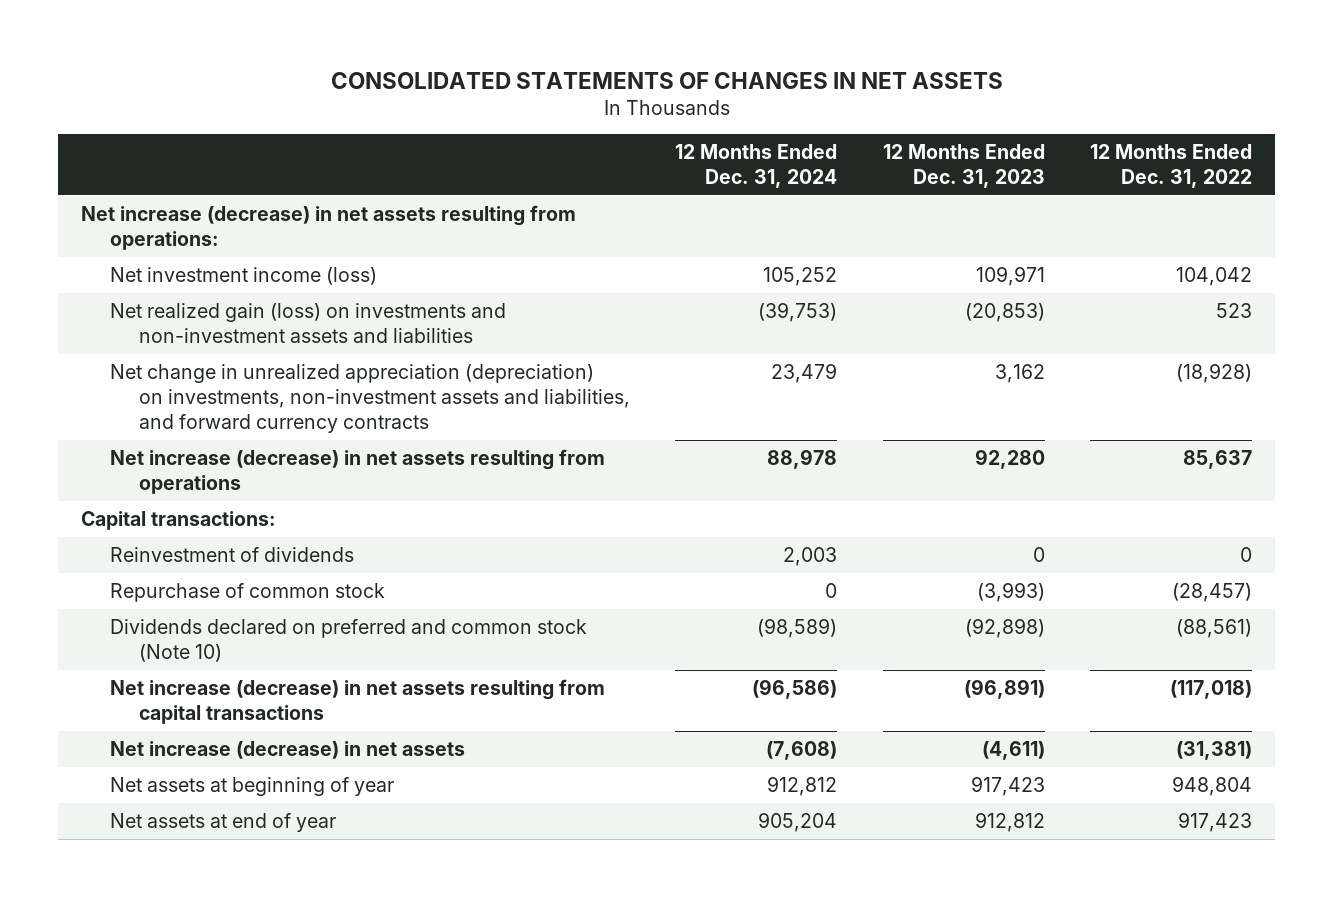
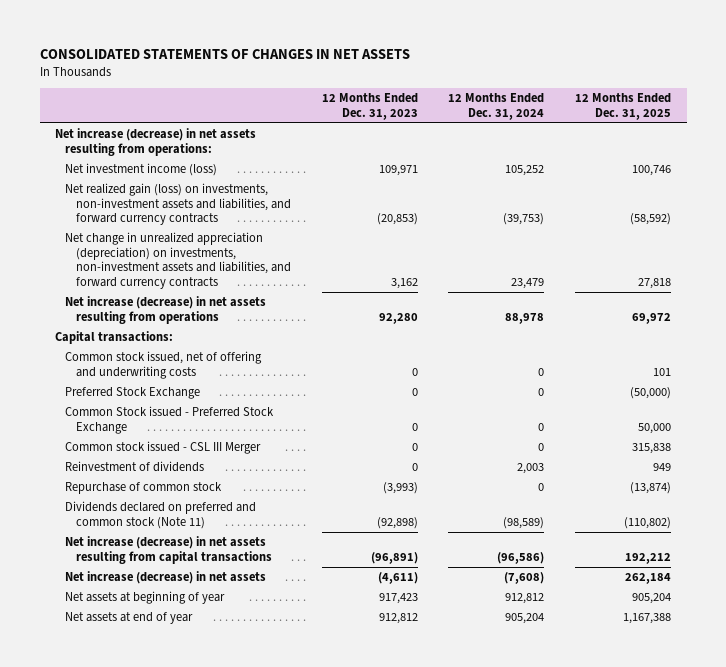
[1090,144,1253,189] 12 Months Ended Dec. 31, 2022 -> none
none -> [575,93,672,120] 12 Months Ended Dec. 31, 2025
[110,302,507,343] Net realized gain (loss) on investments and non-investment assets and liabilities -> [65,183,291,226] Net realized gain (loss) on investments, non-investment assets and liabilities, and forward currency contracts
none -> [65,351,263,379] Common stock issued, net of offering and underwriting costs
none -> [65,387,201,400] Preferred Stock Exchange
none -> [65,406,275,434] Common Stock issued - Preferred Stock Exchange
none -> [65,441,262,455] Common stock issued - CSL III Merger
[110,618,588,662] Dividends declared on preferred and common stock (Note 10) -> [65,501,257,529] Dividends declared on preferred and common stock (Note 11)

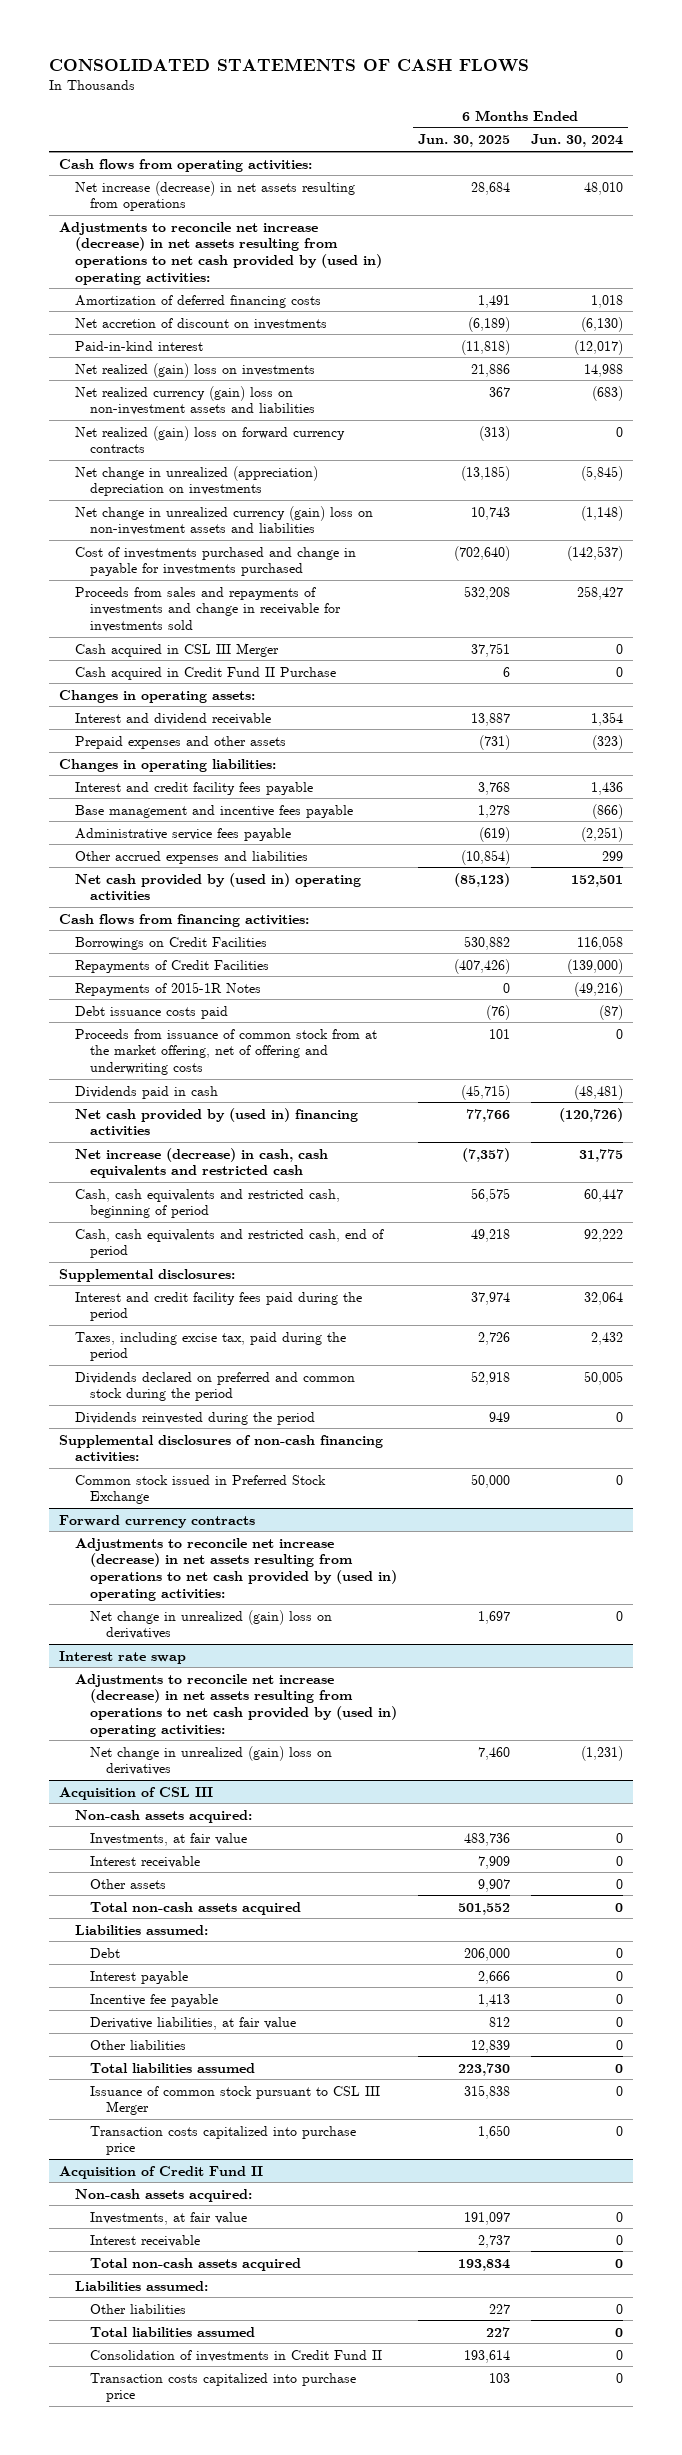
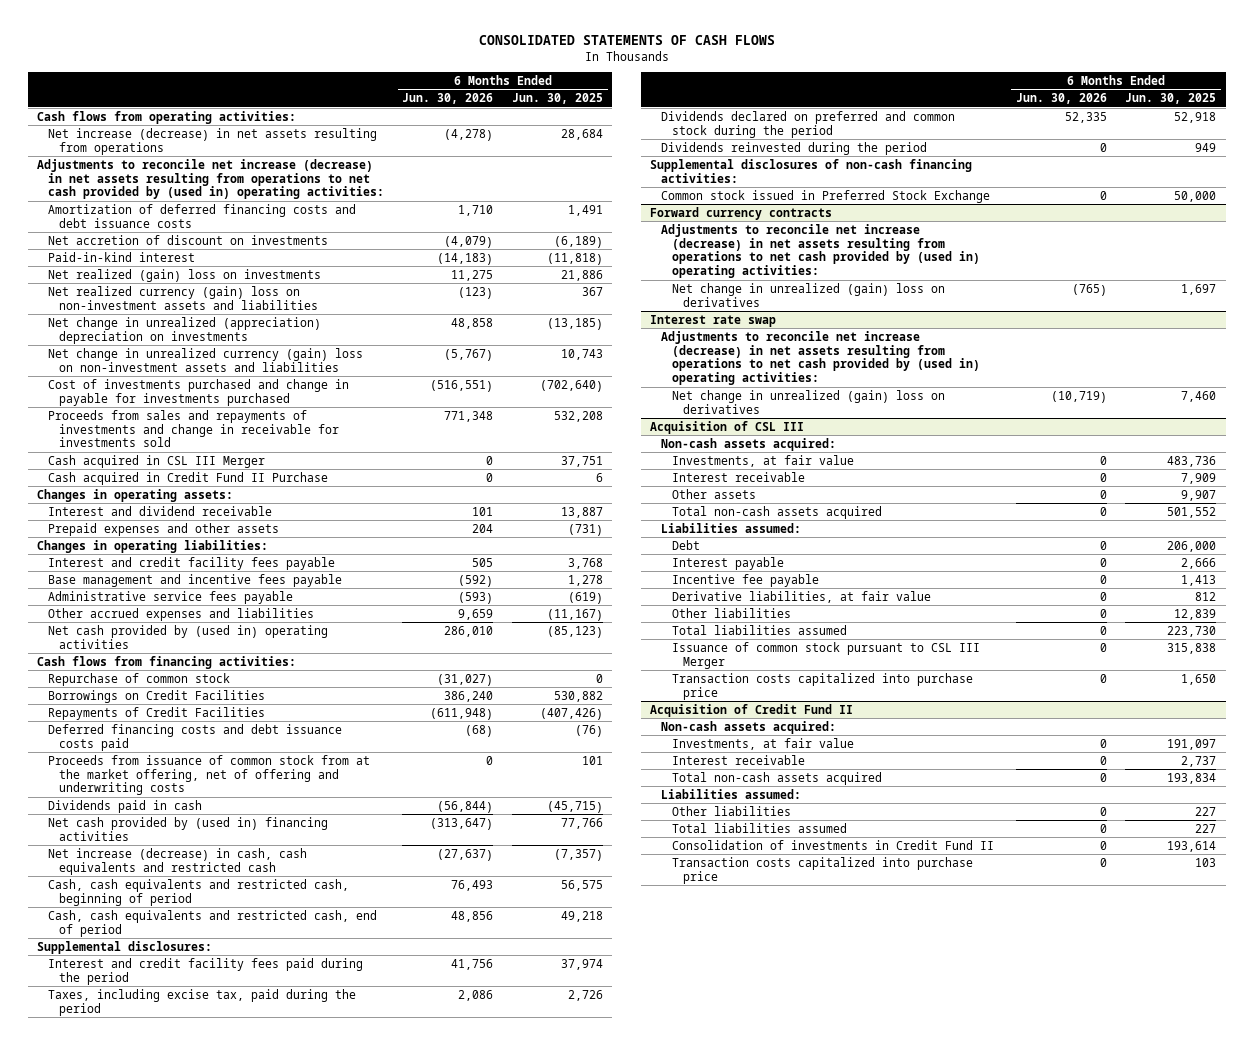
[530,134,623,148] Jun. 30, 2024 -> none
none -> [402,93,494,105] Jun. 30, 2026
[74,294,321,308] Amortization of deferred financing costs -> [47,203,356,228] Amortization of deferred financing costs and debt issuance costs
[74,425,345,454] Net realized (gain) loss on forward currency contracts -> none
[460,849,510,865] (10,854) -> [547,608,604,621] (11,167)
none -> [47,672,230,686] Repurchase of common stock
[74,981,261,996] Repayments of 2015-1R Notes -> none
[74,1005,228,1019] Debt issuance costs paid -> [47,723,342,751] Deferred financing costs and debt issuance costs paid

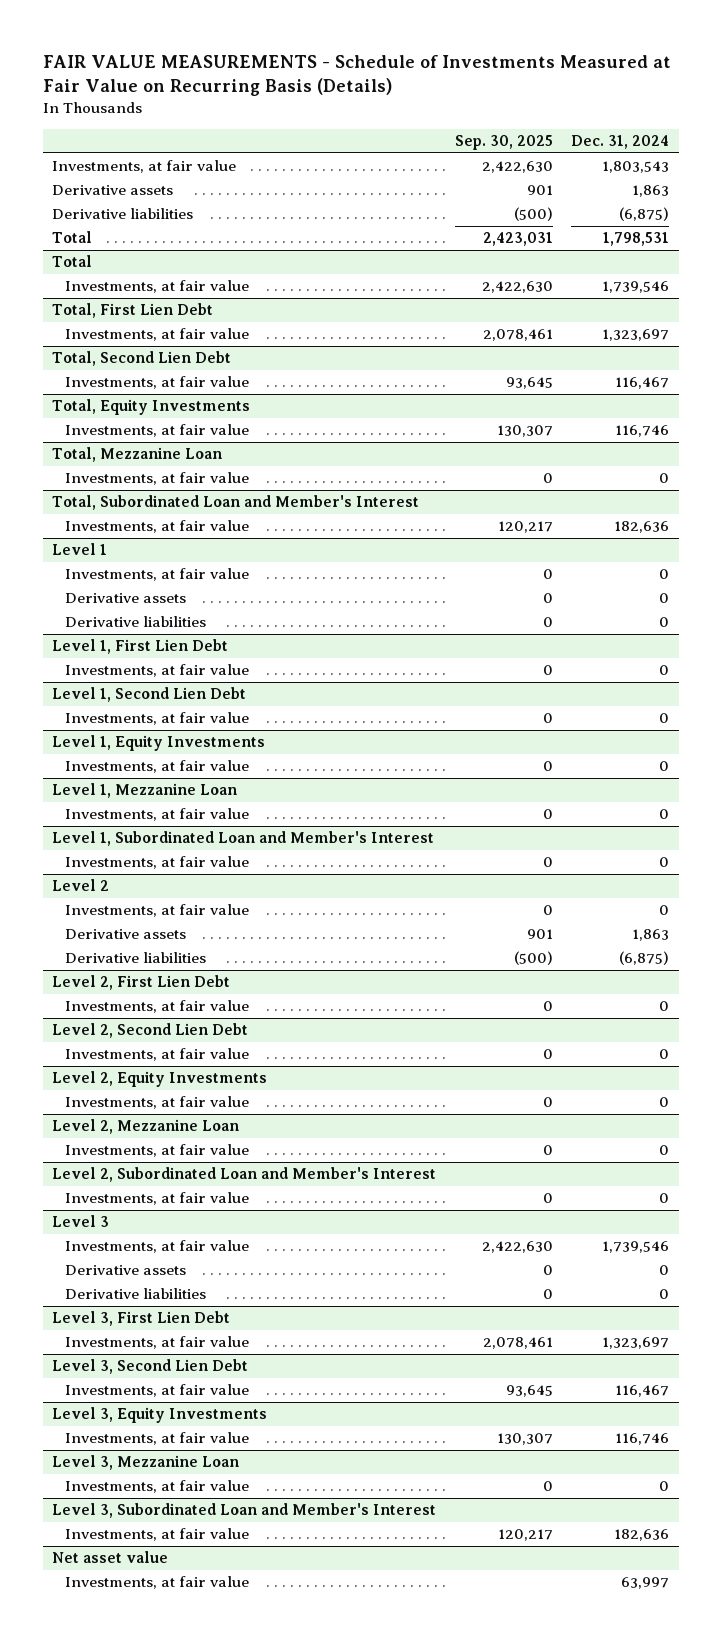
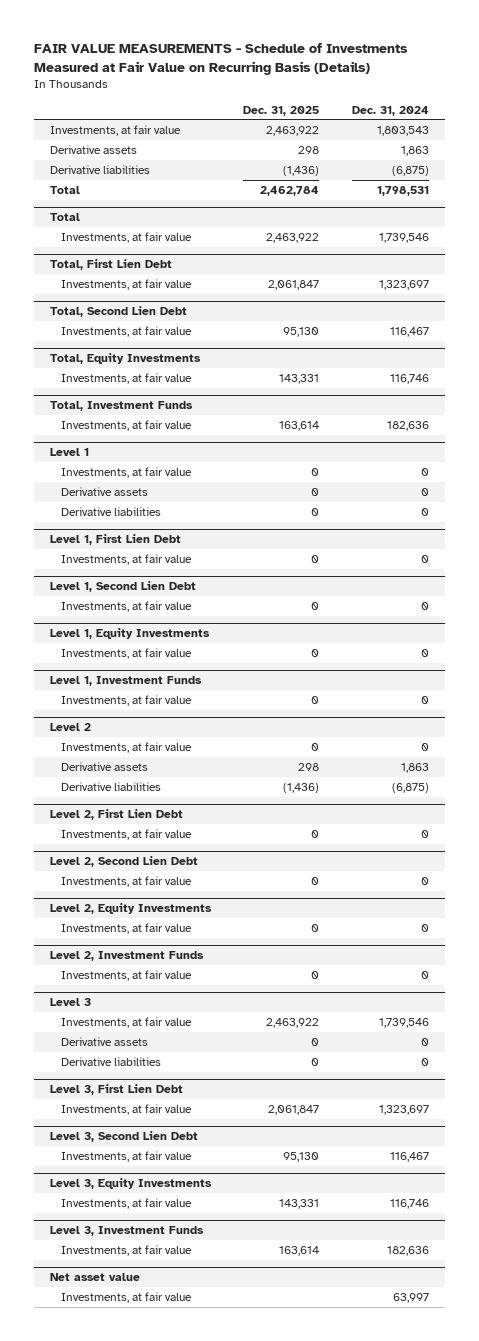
[454,135,553,151] Sep. 30, 2025 -> none
none -> [243,105,320,116] Dec. 31, 2025
[52,447,223,463] Total, Mezzanine Loan -> none
[65,472,250,486] Investments, at fair value -> none
[52,495,420,511] Total, Subordinated Loan and Member's Interest -> none
none -> [50,401,194,412] Total, Investment Funds
[52,783,238,799] Level 1, Mezzanine Loan -> none
[65,808,250,822] Investments, at fair value -> none
[52,831,435,847] Level 1, Subordinated Loan and Member's Interest -> none
none -> [50,676,203,687] Level 1, Investment Funds
[52,1119,240,1135] Level 2, Mezzanine Loan -> none
[65,1144,250,1158] Investments, at fair value -> none
[52,1167,437,1183] Level 2, Subordinated Loan and Member's Interest -> none
none -> [50,951,205,962] Level 2, Investment Funds
[52,1455,240,1471] Level 3, Mezzanine Loan -> none
[65,1480,250,1494] Investments, at fair value -> none
[52,1503,437,1519] Level 3, Subordinated Loan and Member's Interest -> none
none -> [50,1226,205,1237] Level 3, Investment Funds

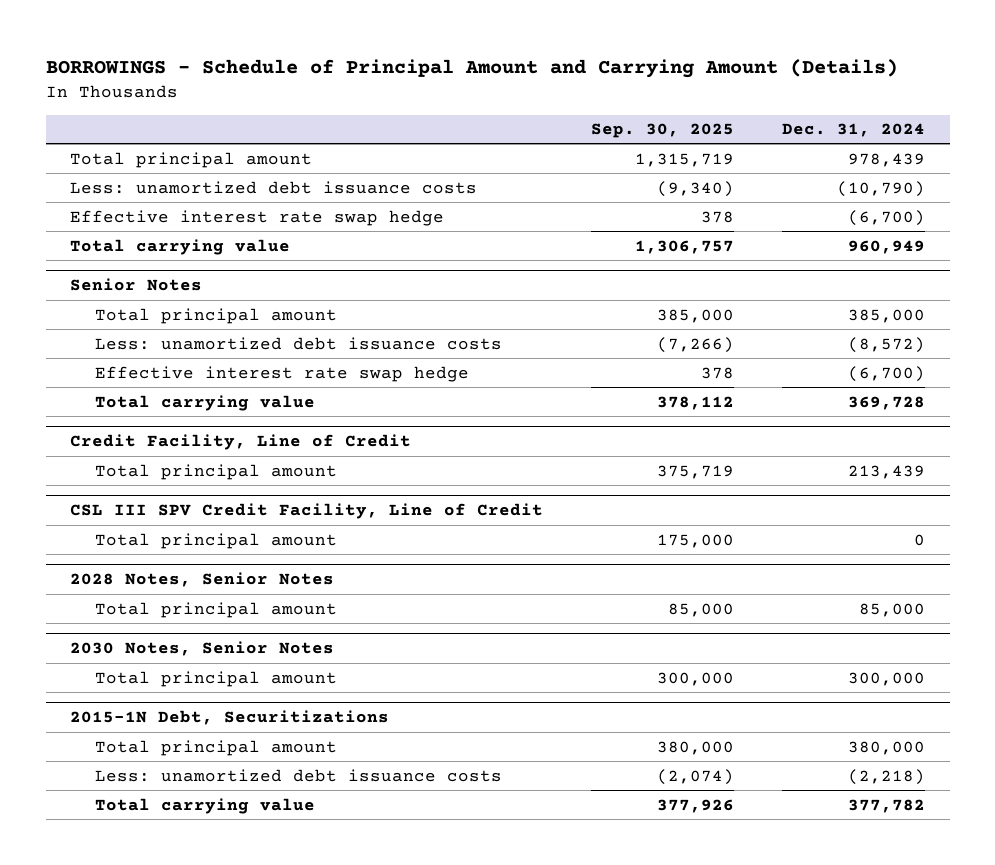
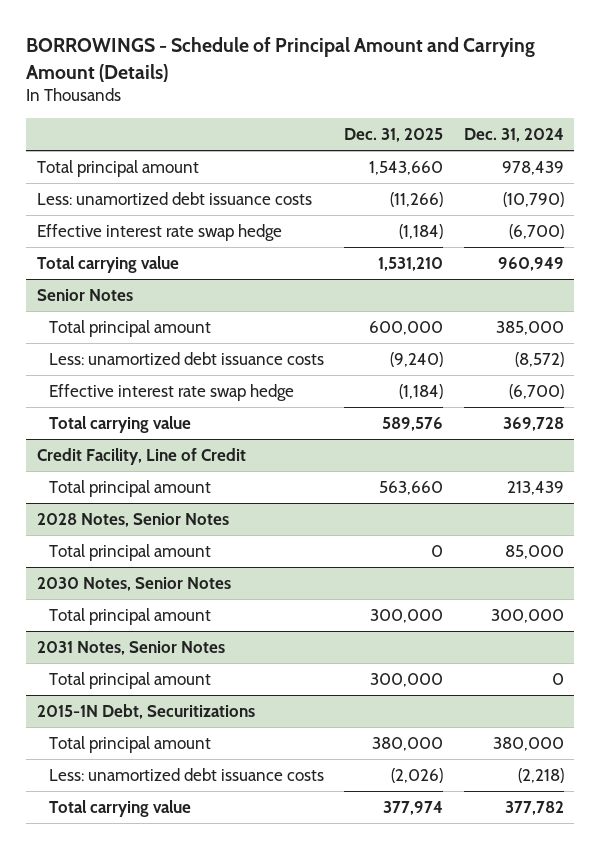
[591,123,735,139] Sep. 30, 2025 -> none
none -> [344,127,444,142] Dec. 31, 2025
[69,503,543,520] CSL III SPV Credit Facility, Line of Credit -> none
[94,532,337,549] Total principal amount -> none
none -> [36,640,225,655] 2031 Notes, Senior Notes
none -> [49,671,212,689] Total principal amount

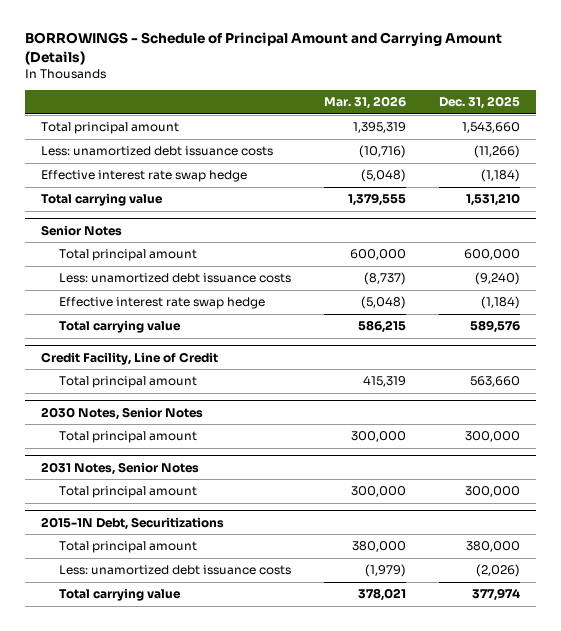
[463,127,564,142] Dec. 31, 2024 -> none
none -> [323,96,406,110] Mar. 31, 2026
[36,512,229,527] 2028 Notes, Senior Notes -> none
[49,543,212,561] Total principal amount -> none

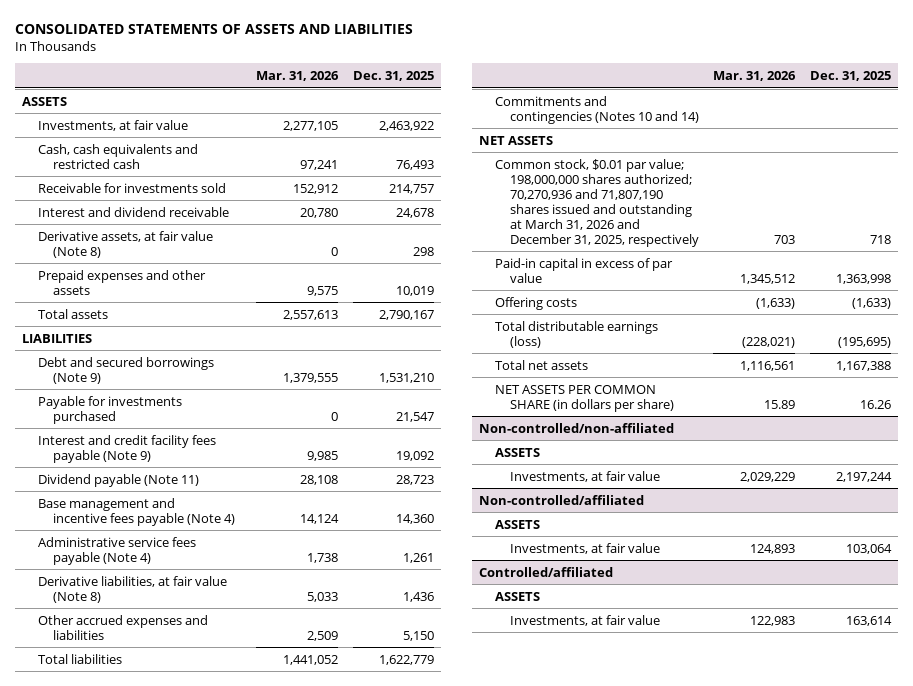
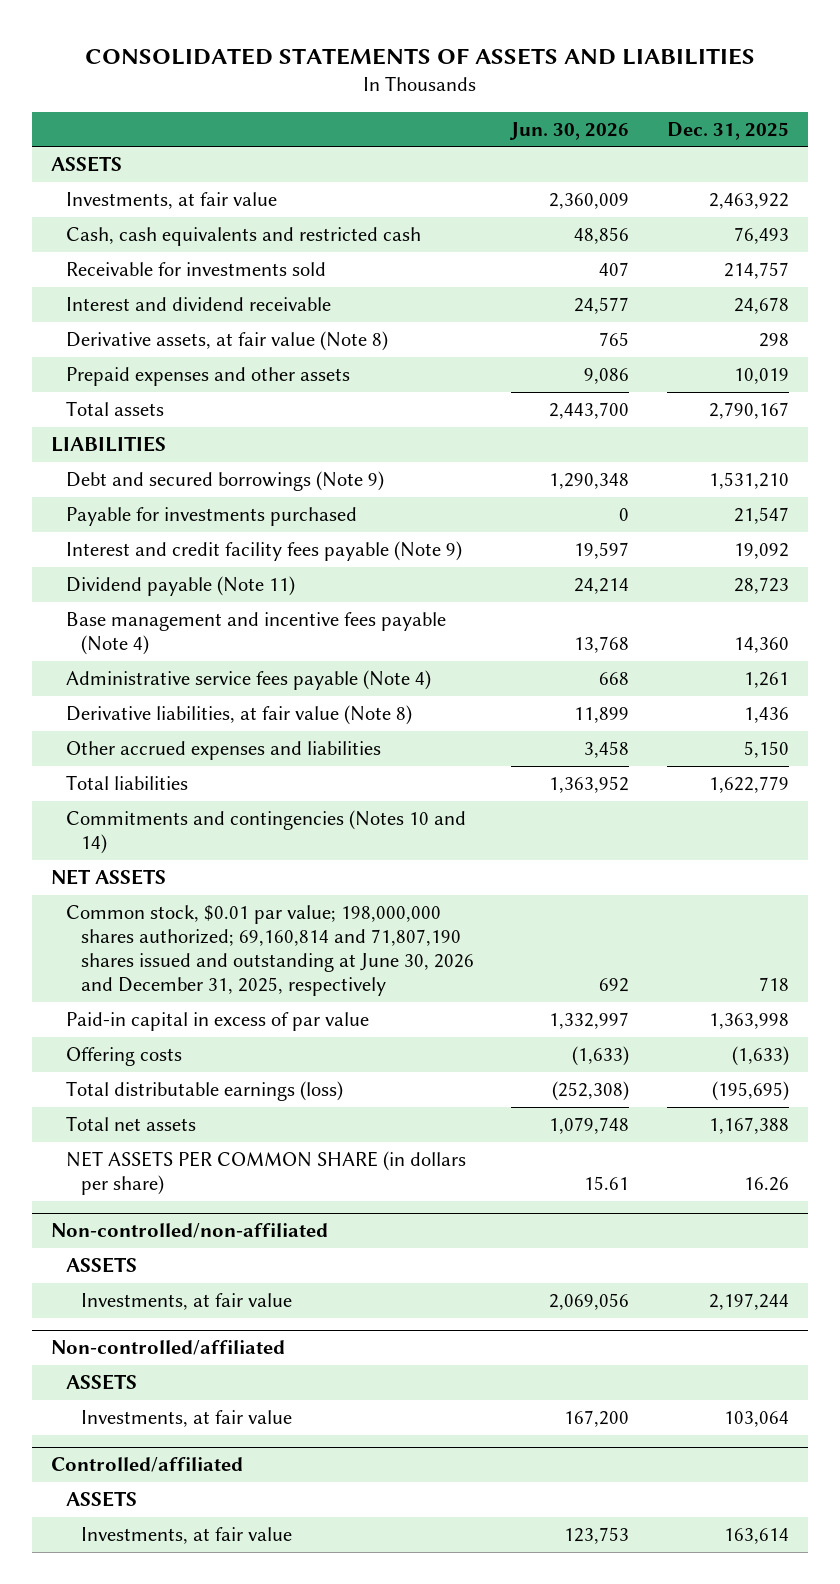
[256,70,340,81] Mar. 31, 2026 -> none
none -> [509,121,630,140] Jun. 30, 2026
[494,158,699,247] Common stock, $0.01 par value; 198,000,000 shares authorized; 70,270,936 and 71,807,190 shares issued and outstanding at March 31, 2026 and December 31, 2025, respectively -> [65,904,474,997] Common stock, $0.01 par value; 198,000,000 shares authorized; 69,160,814 and 71,807,190 shares issued and outstanding at June 30, 2026 and December 31, 2025, respectively

